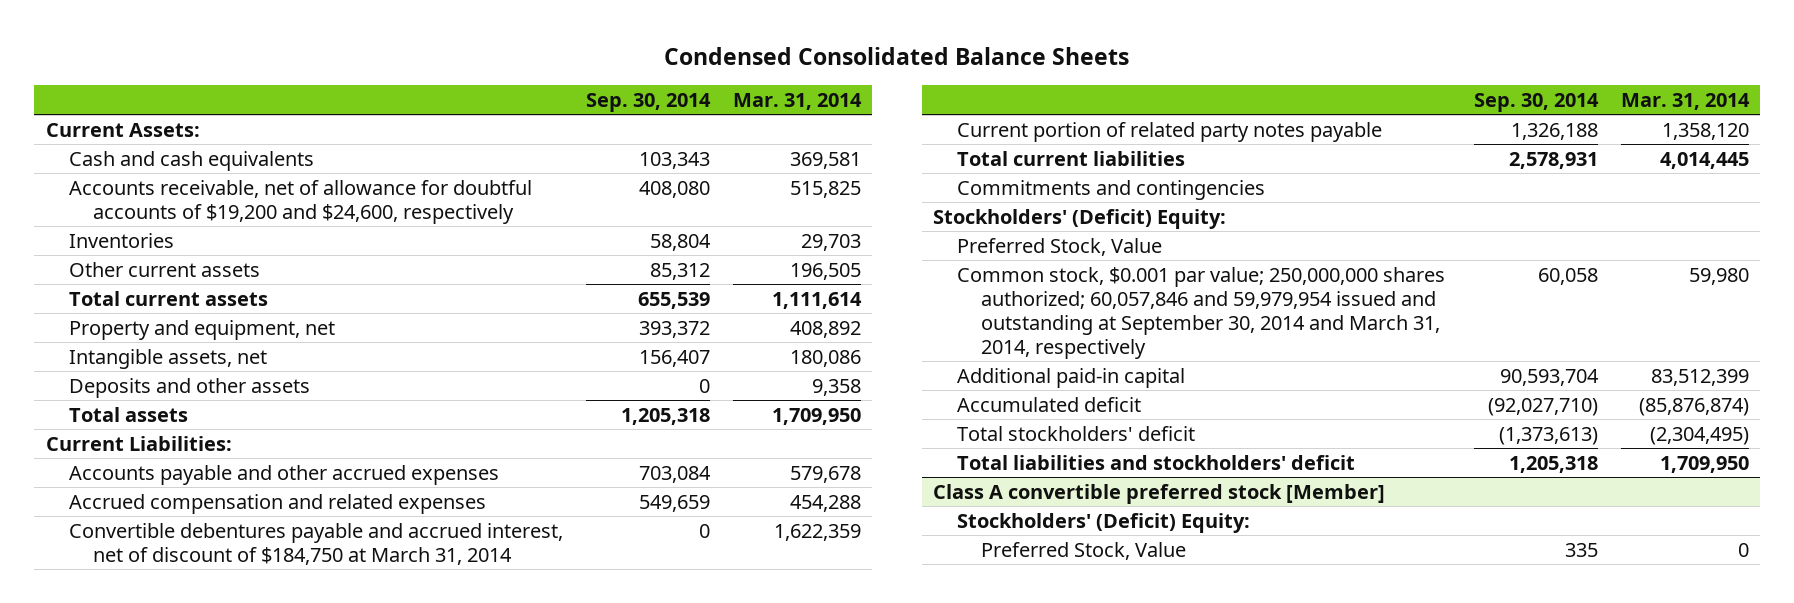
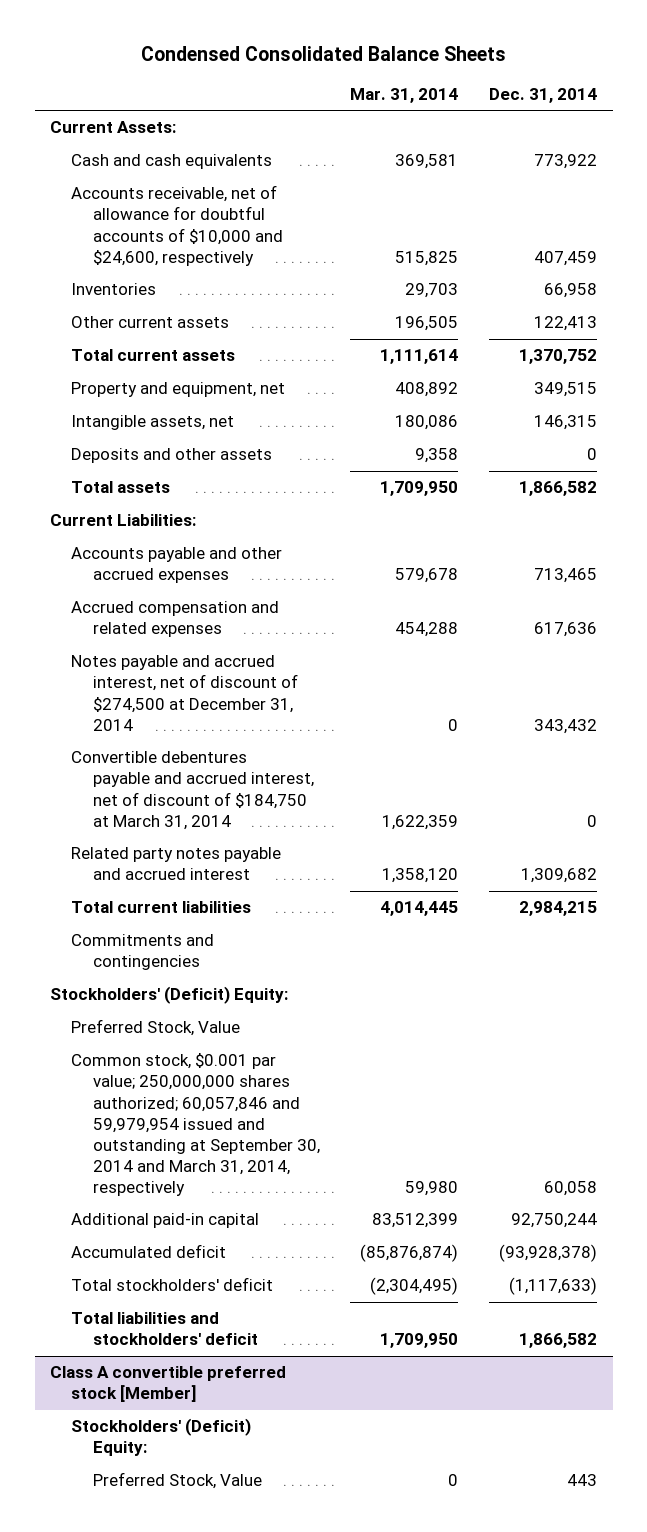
[586,92,712,112] Sep. 30, 2014 -> none
none -> [489,87,598,103] Dec. 31, 2014
[69,179,533,224] Accounts receivable, net of allowance for doubtful accounts of $19,200 and $24,600, respectively -> [71,185,283,266] Accounts receivable, net of allowance for doubtful accounts of $10,000 and $24,600, respectively
none -> [71,655,298,731] Notes payable and accrued interest, net of discount of $274,500 at December 31, 2014
[956,121,1382,142] Current portion of related party notes payable -> [71,847,282,881] Related party notes payable and accrued interest

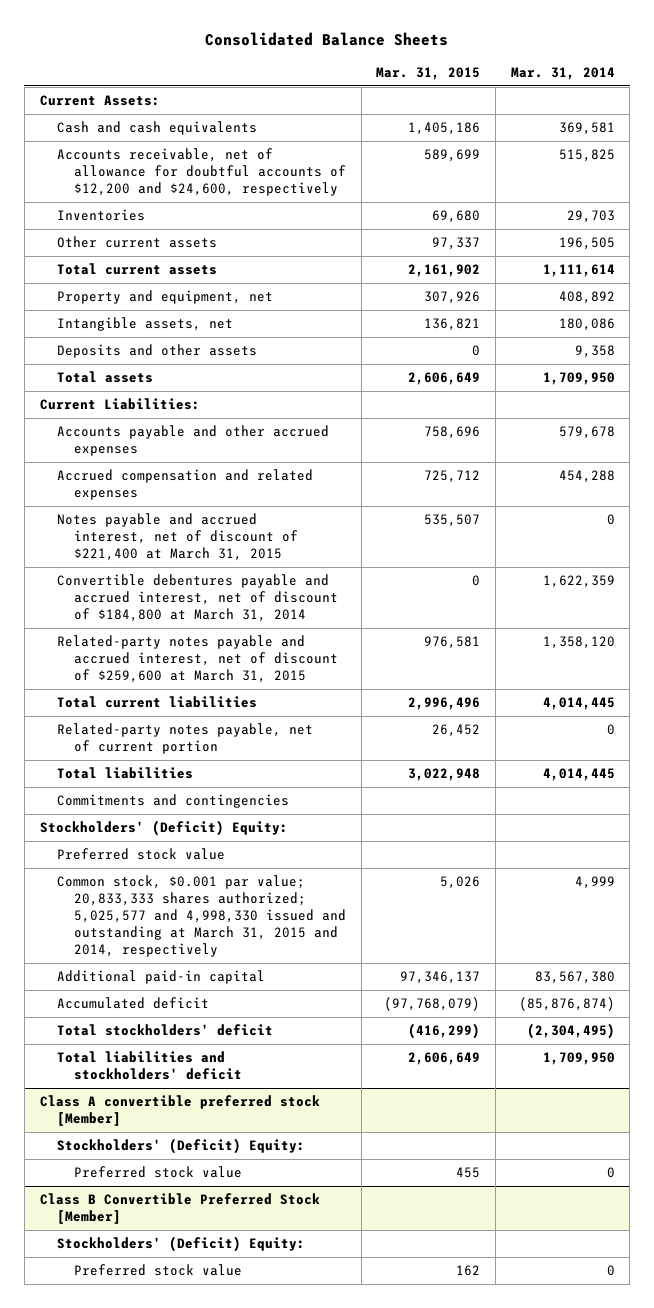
[140,45,506,61] Condensed Consolidated Balance Sheets -> [205,32,449,47] Consolidated Balance Sheets
[489,87,598,103] Dec. 31, 2014 -> none
none -> [376,67,481,81] Mar. 31, 2015
[71,185,283,266] Accounts receivable, net of allowance for doubtful accounts of $10,000 and $24,600, respectively -> [56,148,346,197] Accounts receivable, net of allowance for doubtful accounts of $12,200 and $24,600, respectively
[71,655,298,731] Notes payable and accrued interest, net of discount of $274,500 at December 31, 2014 -> [56,513,298,562] Notes payable and accrued interest, net of discount of $221,400 at March 31, 2015
[71,751,314,830] Convertible debentures payable and accrued interest, net of discount of $184,750 at March 31, 2014 -> [56,574,338,623] Convertible debentures payable and accrued interest, net of discount of $184,800 at March 31, 2014
[71,847,282,881] Related party notes payable and accrued interest -> [56,635,338,684] Related-party notes payable and accrued interest, net of discount of $259,600 at March 31, 2015
none -> [56,723,313,755] Related-party notes payable, net of current portion
none -> [56,767,193,780] Total liabilities
[71,1019,241,1037] Preferred Stock, Value -> [56,848,225,861] Preferred stock value
[71,1053,320,1196] Common stock, $0.001 par value; 250,000,000 shares authorized; 60,057,846 and 59,979,954 issued and outstanding at September 30, 2014 and March 31, 2014, respectively -> [56,875,346,958] Common stock, $0.001 par value; 20,833,333 shares authorized; 5,025,577 and 4,998,330 issued and outstanding at March 31, 2015 and 2014, respectively
[405,1180,459,1196] 59,980 -> [574,876,615,890] 4,999
[372,1213,459,1229] 83,512,399 -> [534,971,615,985] 83,567,380
[92,1472,262,1490] Preferred Stock, Value -> [73,1166,242,1179] Preferred stock value
none -> [39,1193,320,1225] Class B Convertible Preferred Stock [Member]
none -> [56,1236,305,1253] Stockholders' (Deficit) Equity:
none -> [73,1264,242,1277] Preferred stock value

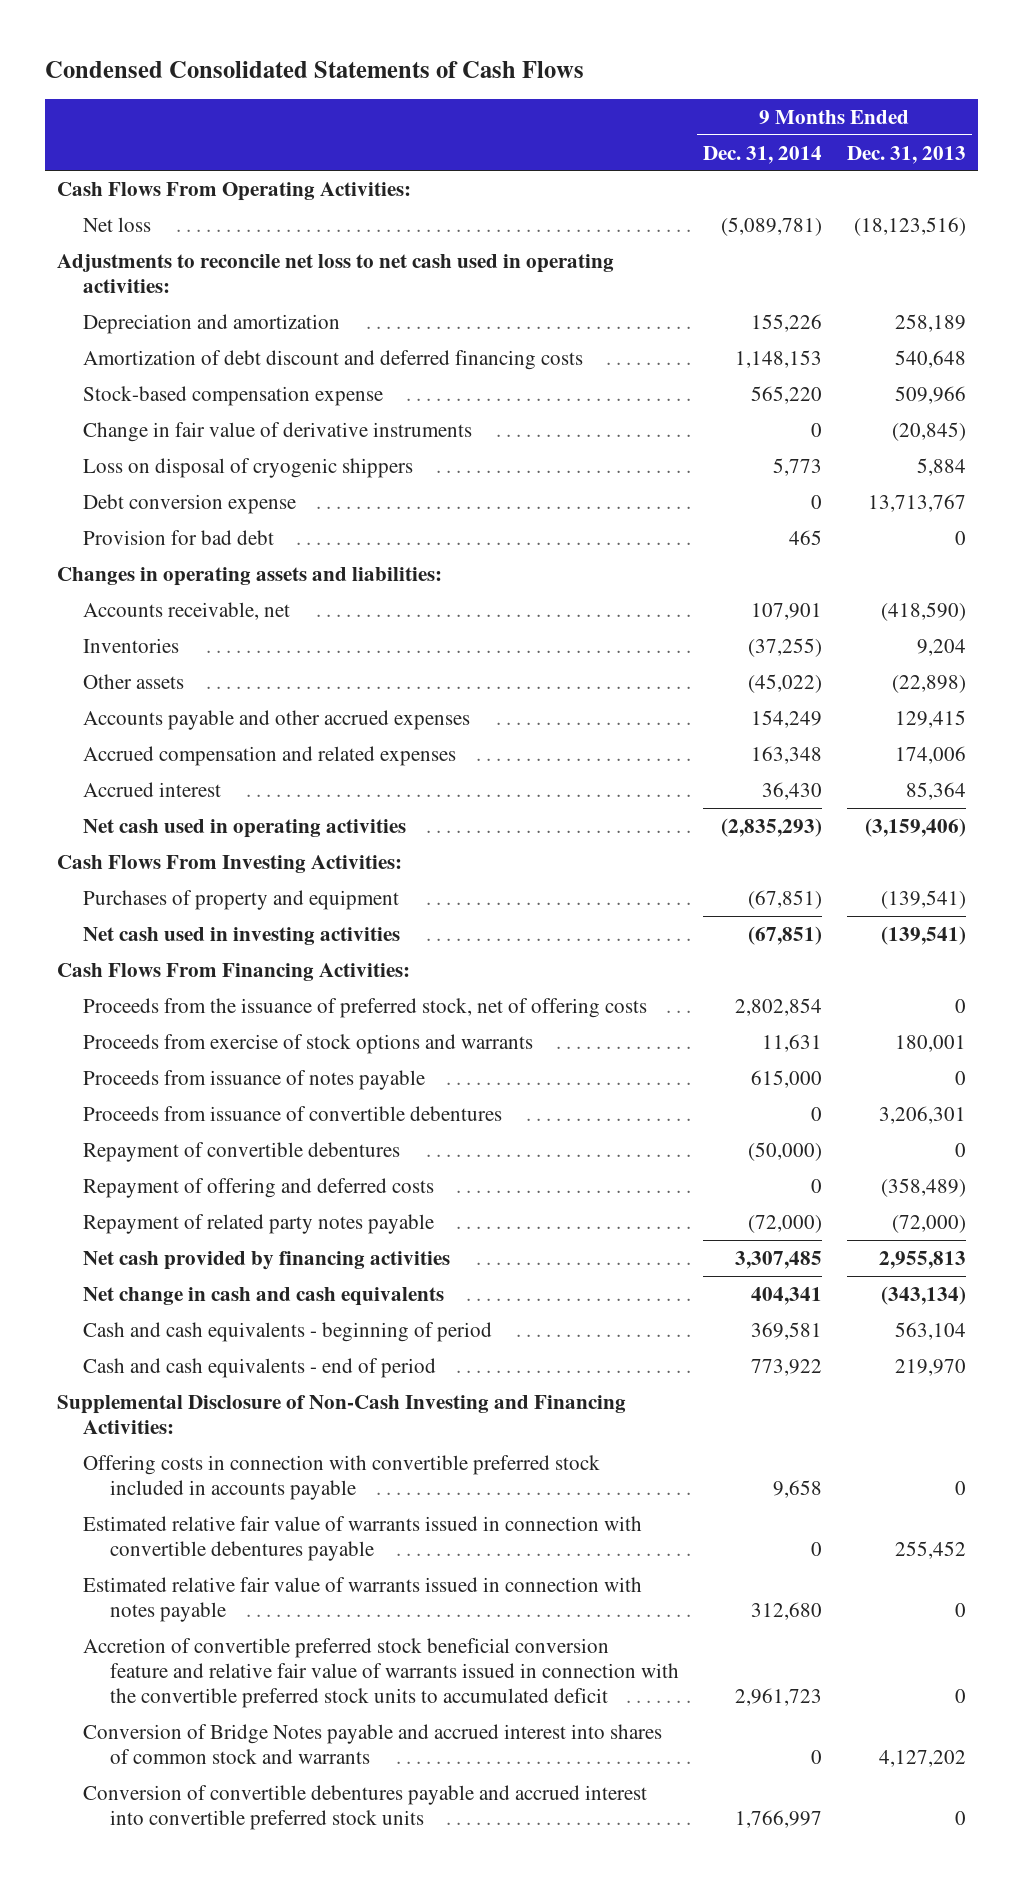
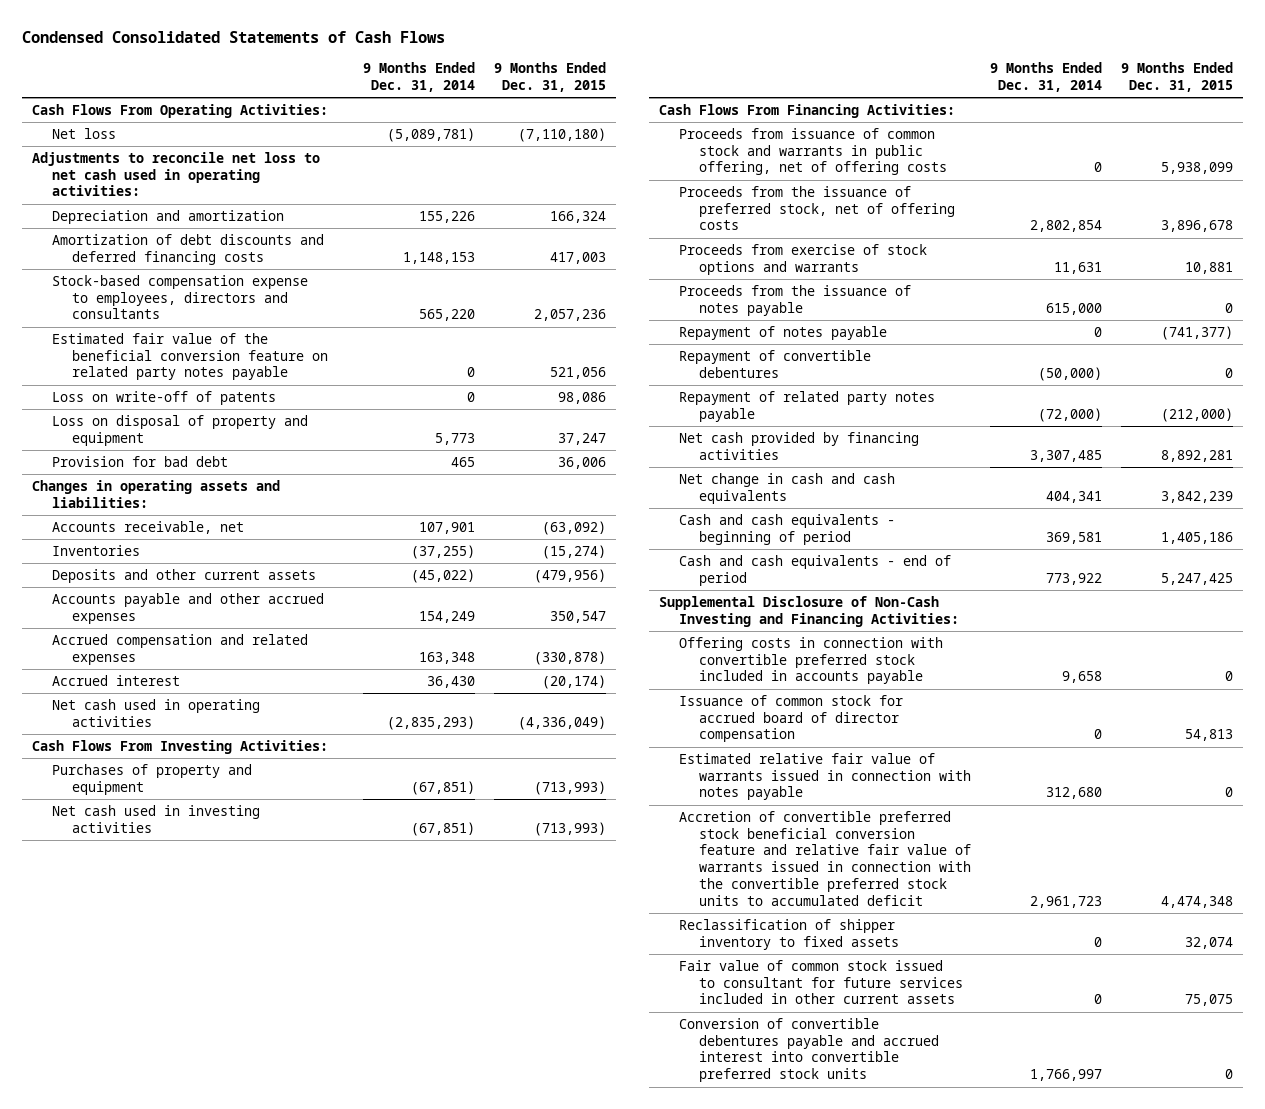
[846,145,966,164] Dec. 31, 2013 -> none
none -> [494,62,607,92] 9 Months Ended Dec. 31, 2015
[83,421,473,442] Change in fair value of derivative instruments -> none
[83,493,297,514] Debt conversion expense -> none
[83,349,584,370] Amortization of debt discount and deferred financing costs -> [51,233,324,265] Amortization of debt discounts and deferred financing costs
[83,385,384,406] Stock-based compensation expense -> [51,274,308,320] Stock-based compensation expense to employees, directors and consultants
none -> [51,332,329,381] Estimated fair value of the beneficial conversion feature on related party notes payable
none -> [51,390,276,405] Loss on write-off of patents
[83,457,414,478] Loss on disposal of cryogenic shippers -> [51,414,308,446] Loss on disposal of property and equipment
[83,673,185,689] Other assets -> [51,568,316,583] Deposits and other current assets
none -> [678,127,948,176] Proceeds from issuance of common stock and warrants in public offering, net of offering costs
[83,1105,503,1121] Proceeds from issuance of convertible debentures -> none
[83,1069,426,1090] Proceeds from issuance of notes payable -> [678,284,911,316] Proceeds from the issuance of notes payable
none -> [678,325,887,340] Repayment of notes payable
[83,1177,435,1198] Repayment of offering and deferred costs -> none
[83,1515,643,1561] Estimated relative fair value of warrants issued in connection with convertible debentures payable -> none
none -> [678,694,903,743] Issuance of common stock for accrued board of director compensation
[83,1723,663,1764] Conversion of Bridge Notes payable and accrued interest into shares of common stock and warrants -> none
none -> [678,918,900,950] Reclassification of shipper inventory to fixed assets
none -> [678,959,964,1005] Fair value of common stock issued to consultant for future services included in other current assets

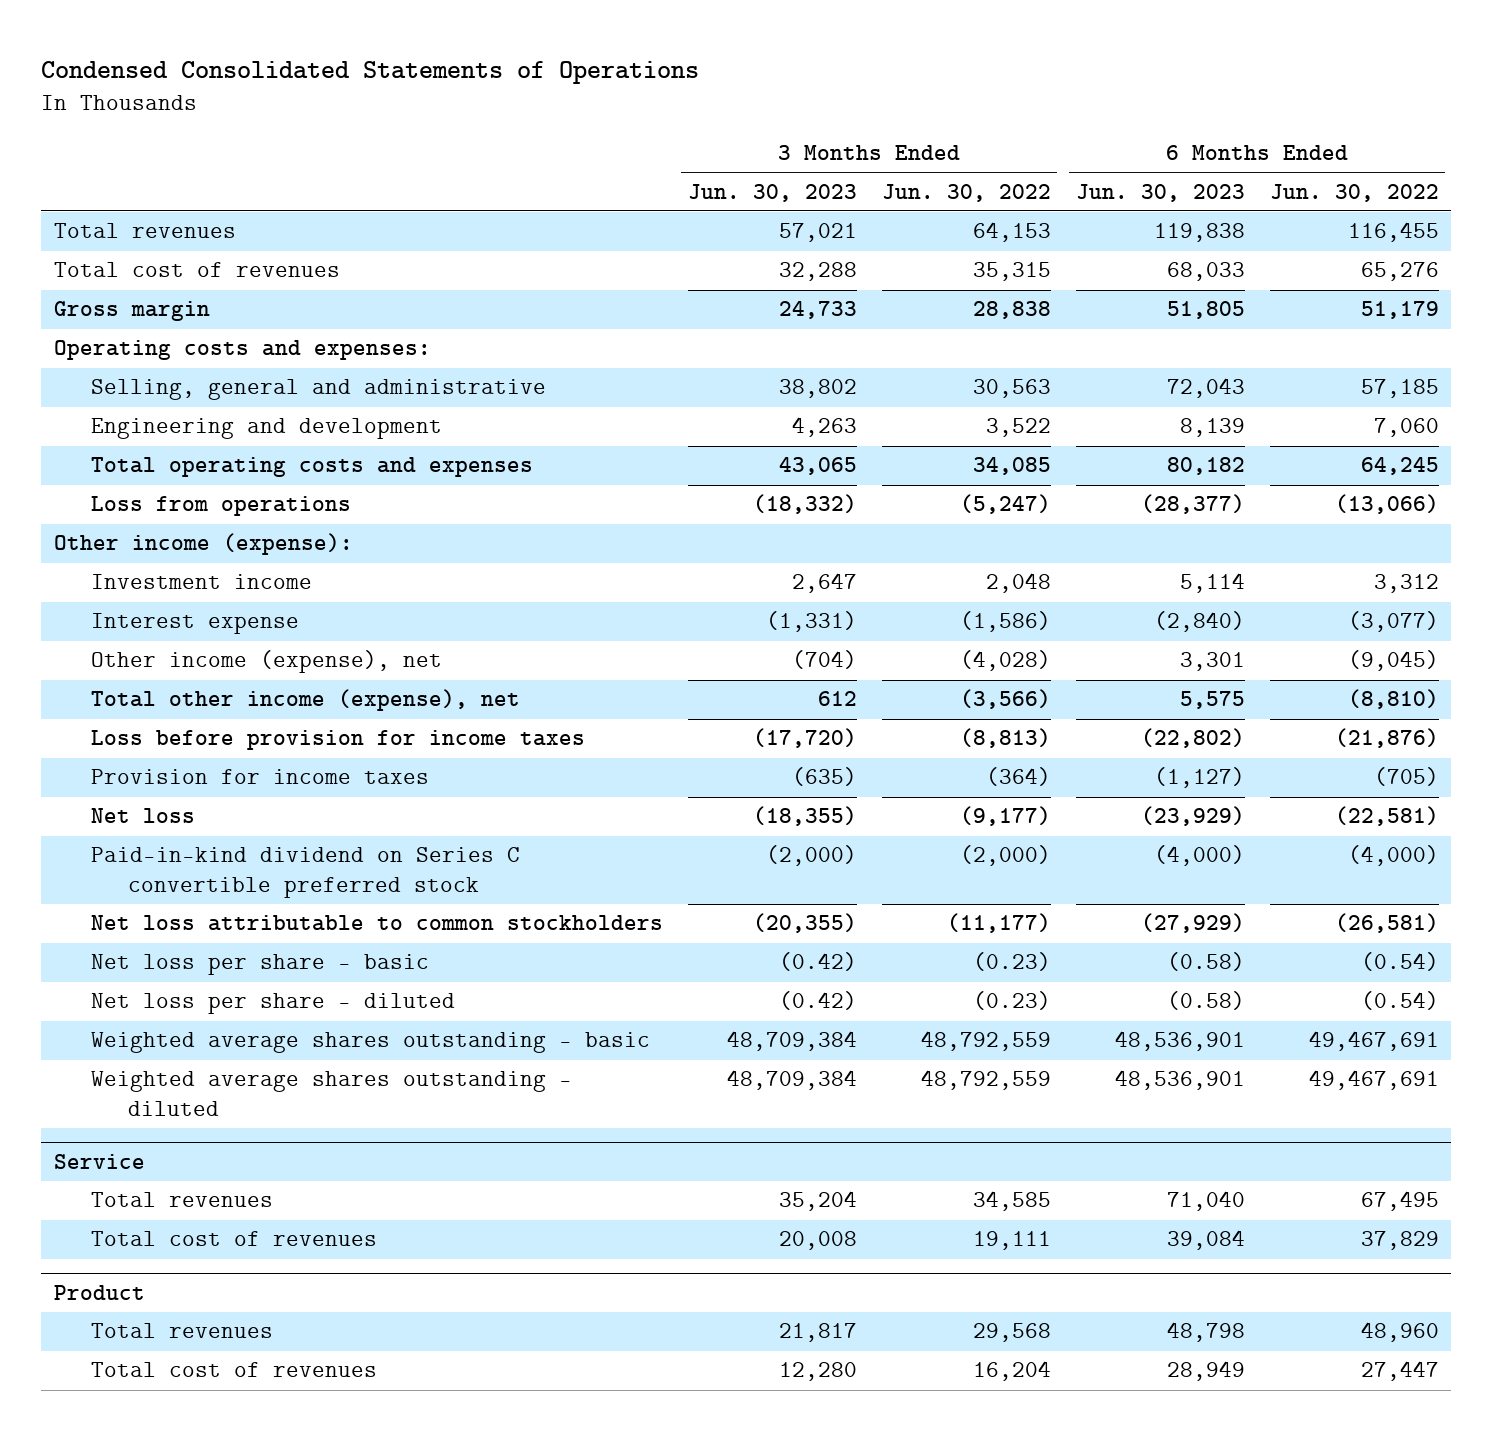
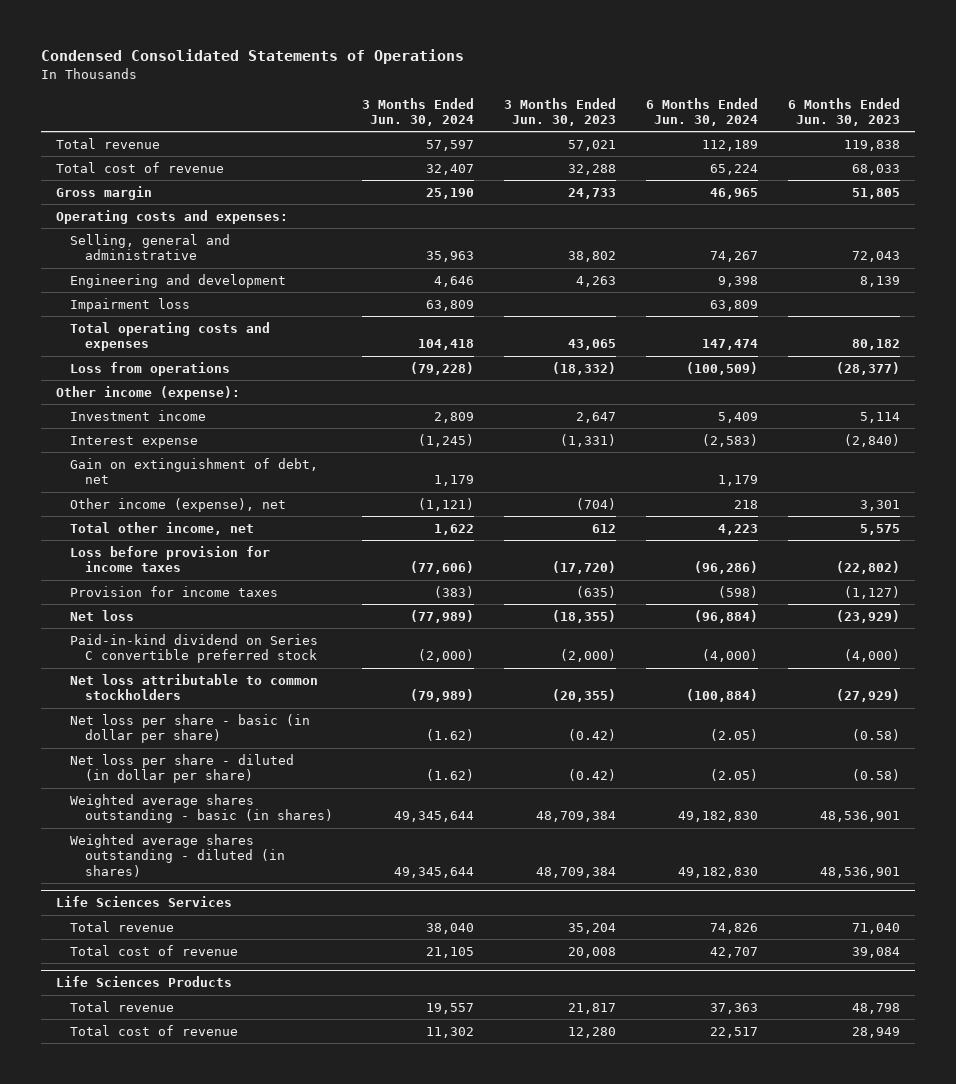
[881,183,1051,202] Jun. 30, 2022 -> none
[1269,183,1439,202] Jun. 30, 2022 -> none
none -> [362,97,475,127] 3 Months Ended Jun. 30, 2024
none -> [645,97,758,127] 6 Months Ended Jun. 30, 2024
[53,223,236,239] Total revenues -> [56,137,161,149] Total revenue
[53,262,340,278] Total cost of revenues -> [56,161,225,173] Total cost of revenue
none -> [70,297,191,312] Impairment loss
none -> [70,457,319,485] Gain on extinguishment of debt, net
[90,689,520,712] Total other income (expense), net -> [70,521,255,535] Total other income, net
[90,954,429,976] Net loss per share - basic -> [70,713,311,744] Net loss per share - basic (in dollar per share)
[90,993,455,1015] Net loss per share - diluted -> [70,753,295,784] Net loss per share - diluted (in dollar per share)
[90,1032,650,1054] Weighted average shares outstanding - basic -> [70,793,333,824] Weighted average shares outstanding - basic (in shares)
[90,1071,572,1117] Weighted average shares outstanding - diluted -> [70,833,285,877] Weighted average shares outstanding - diluted (in shares)
[53,1154,145,1170] Service -> [56,896,233,908] Life Sciences Services
[90,1192,273,1208] Total revenues -> [70,920,175,932] Total revenue
[90,1231,377,1247] Total cost of revenues -> [70,944,239,956] Total cost of revenue
[53,1285,145,1301] Product -> [56,976,233,988] Life Sciences Products
[90,1323,273,1339] Total revenues -> [70,1000,175,1012] Total revenue
[90,1362,377,1378] Total cost of revenues -> [70,1024,239,1036] Total cost of revenue

